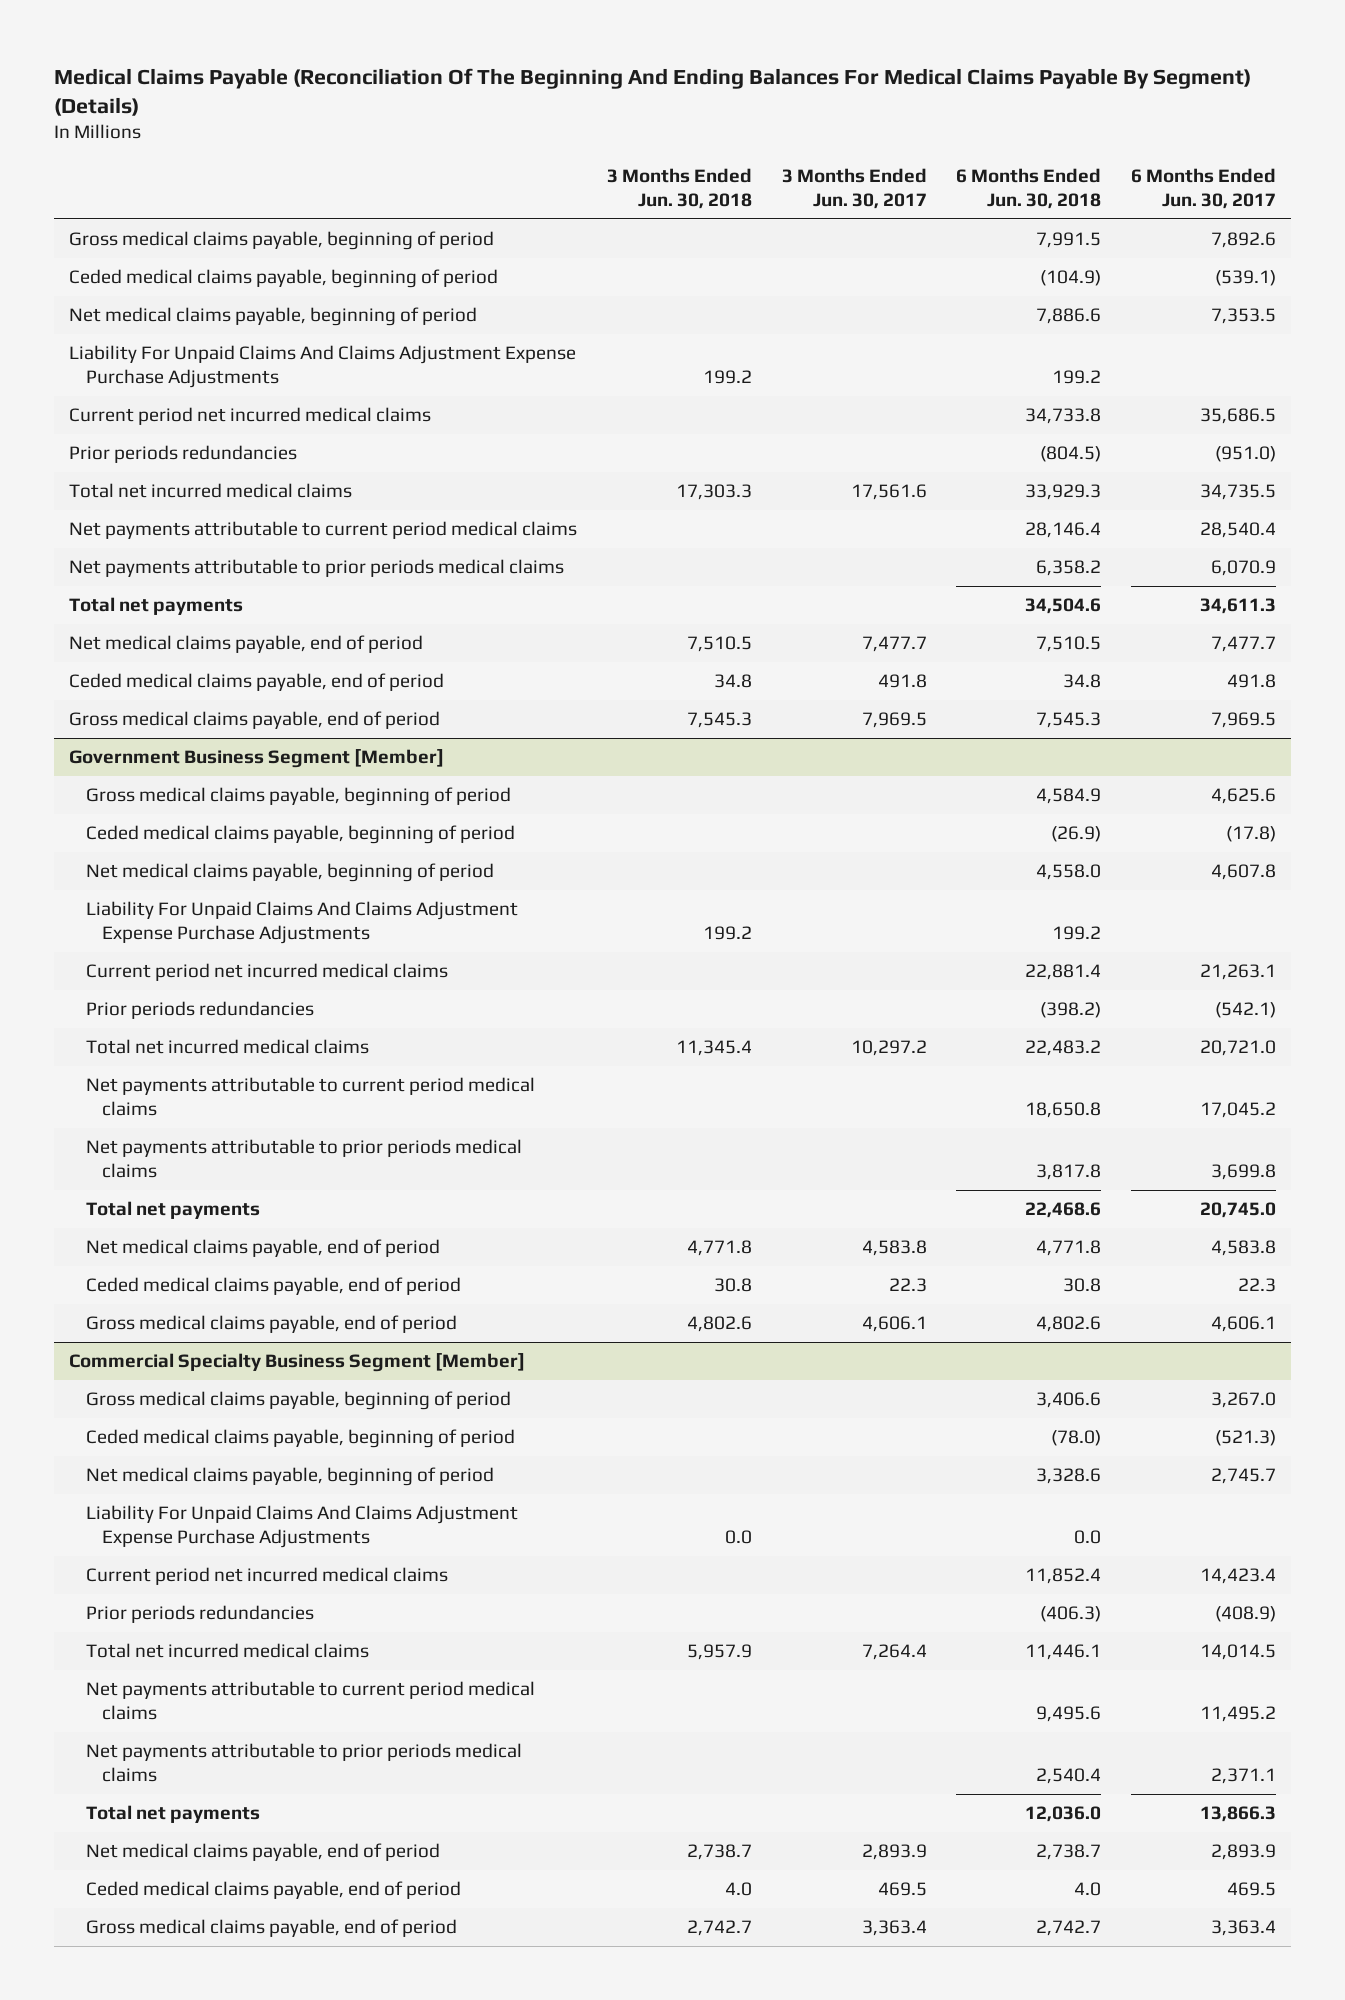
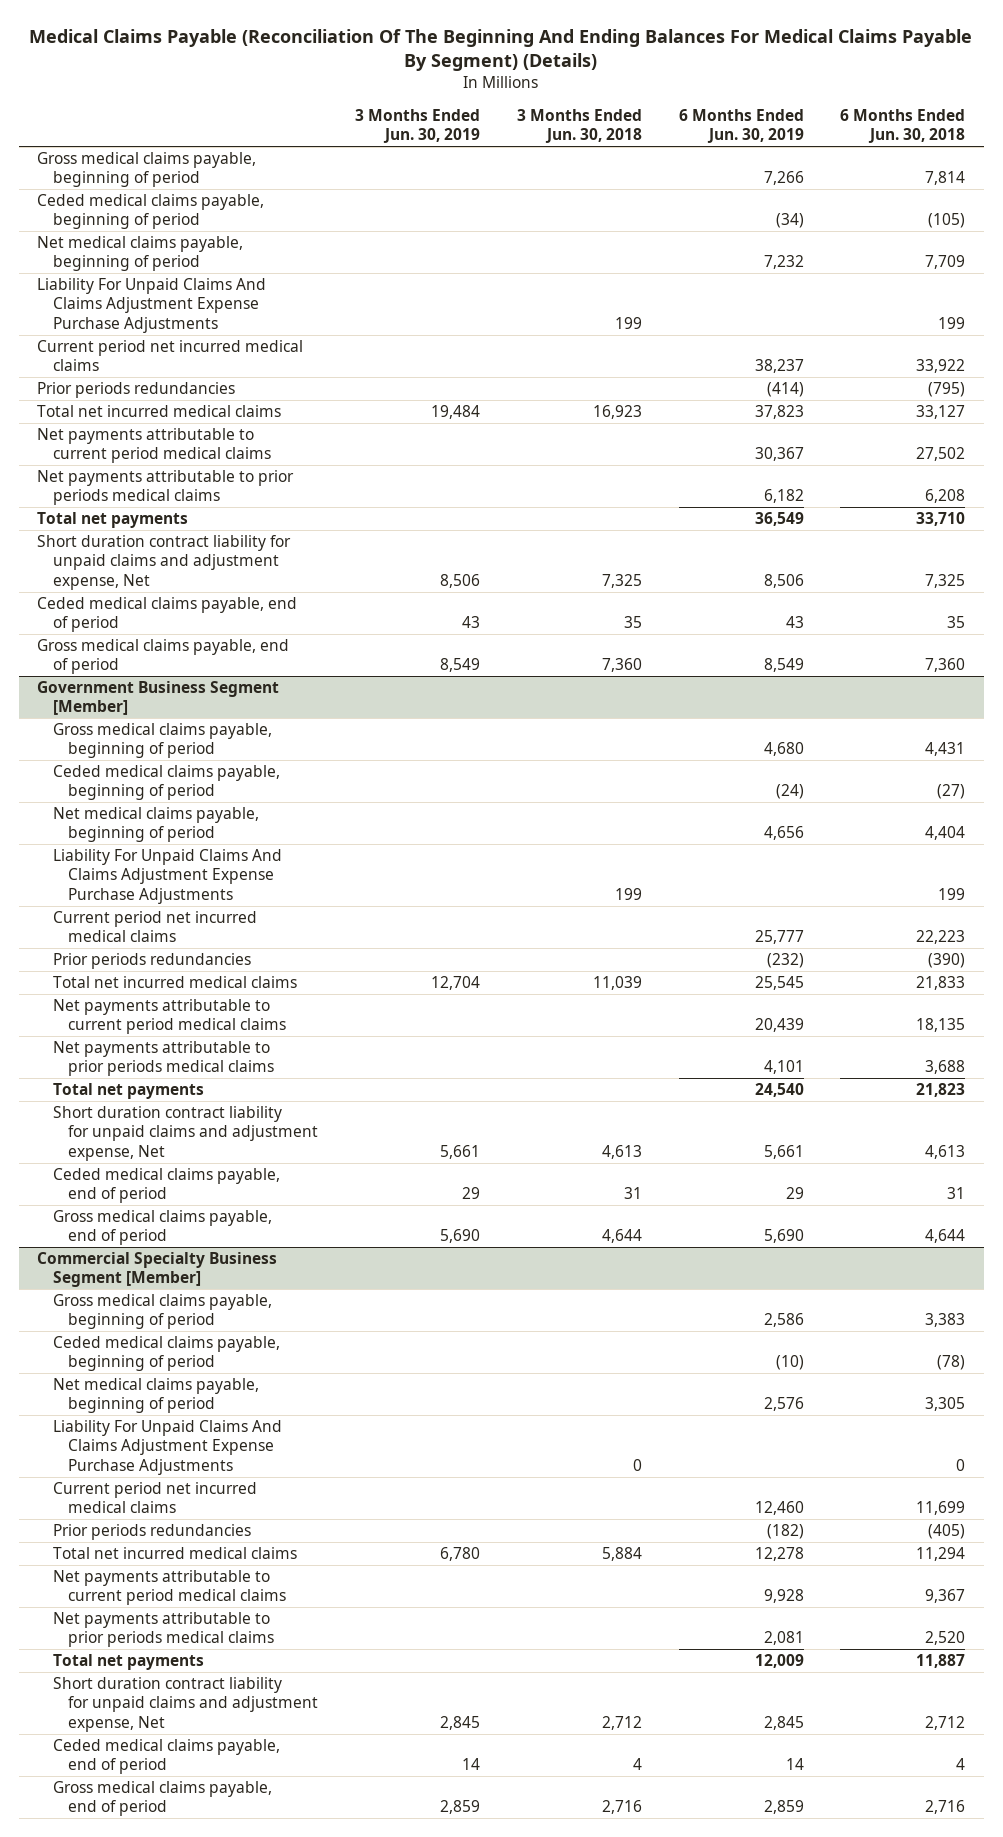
[781,168,927,210] 3 Months Ended Jun. 30, 2017 -> none
[1131,168,1277,210] 6 Months Ended Jun. 30, 2017 -> none
none -> [354,108,480,144] 3 Months Ended Jun. 30, 2019
none -> [678,108,804,144] 6 Months Ended Jun. 30, 2019
[69,635,424,654] Net medical claims payable, end of period -> none
[1036,232,1102,249] 7,991.5 -> [925,171,966,186] 7,814
[1040,270,1102,287] (104.9) -> [928,213,966,229] (105)
[1036,308,1102,325] 7,886.6 -> [925,255,966,270] 7,709
[702,369,752,384] 199.2 -> [614,316,642,329] 199
[1052,369,1102,384] 199.2 -> [938,316,966,329] 199
[1025,408,1102,425] 34,733.8 -> [916,359,966,374] 33,922
[1040,446,1102,463] (804.5) -> [928,382,966,398] (795)
[675,484,752,501] 17,303.3 -> [592,405,642,420] 16,923
[1025,484,1102,501] 33,929.3 -> [916,405,966,420] 33,127
[1025,522,1102,539] 28,146.4 -> [916,447,966,462] 27,502
[1036,560,1102,577] 6,358.2 -> [925,489,966,504] 6,208
[1025,598,1102,615] 34,504.6 -> [916,512,966,527] 33,710
none -> [37,535,292,590] Short duration contract liability for unpaid claims and adjustment expense, Net
[713,674,752,689] 34.8 -> [623,616,642,629] 35
[1063,674,1102,689] 34.8 -> [947,616,966,629] 35
[686,712,752,729] 7,545.3 -> [601,658,642,673] 7,360
[1036,712,1102,729] 7,545.3 -> [925,658,966,673] 7,360
[85,1239,440,1258] Net medical claims payable, end of period -> none
[1036,788,1102,805] 4,584.9 -> [925,742,966,757] 4,431
[1051,826,1102,843] (26.9) -> [937,784,966,800] (27)
[1036,864,1102,881] 4,558.0 -> [925,826,966,841] 4,404
[702,925,752,940] 199.2 -> [614,887,642,900] 199
[1052,925,1102,940] 199.2 -> [938,887,966,900] 199
[1025,964,1102,981] 22,881.4 -> [916,930,966,945] 22,223
[1040,1002,1102,1019] (398.2) -> [928,953,966,969] (390)
[675,1040,752,1057] 11,345.4 -> [592,976,642,991] 11,039
[1025,1040,1102,1057] 22,483.2 -> [916,976,966,991] 21,833
[1025,1101,1102,1118] 18,650.8 -> [916,1018,966,1033] 18,135
[1036,1163,1102,1180] 3,817.8 -> [925,1060,966,1075] 3,688
[1025,1202,1102,1219] 22,468.6 -> [916,1083,966,1098] 21,823
none -> [52,1106,319,1161] Short duration contract liability for unpaid claims and adjustment expense, Net
[713,1278,752,1293] 30.8 -> [623,1187,642,1200] 31
[1063,1278,1102,1293] 30.8 -> [947,1187,966,1200] 31
[686,1316,752,1333] 4,802.6 -> [601,1229,642,1244] 4,644
[1036,1316,1102,1333] 4,802.6 -> [925,1229,966,1244] 4,644
[85,1843,440,1862] Net medical claims payable, end of period -> none
[1036,1392,1102,1409] 3,406.6 -> [925,1313,966,1328] 3,383
[1051,1430,1102,1447] (78.0) -> [937,1355,966,1371] (78)
[1036,1468,1102,1485] 3,328.6 -> [925,1397,966,1412] 3,305
[724,1529,752,1544] 0.0 -> [632,1458,642,1471] 0
[1074,1529,1102,1544] 0.0 -> [956,1458,966,1471] 0
[1025,1568,1102,1585] 11,852.4 -> [916,1501,966,1516] 11,699
[1040,1606,1102,1623] (406.3) -> [928,1524,966,1540] (405)
[686,1644,752,1661] 5,957.9 -> [601,1547,642,1562] 5,884
[1025,1644,1102,1661] 11,446.1 -> [916,1547,966,1562] 11,294
[1036,1705,1102,1722] 9,495.6 -> [925,1589,966,1604] 9,367
[1036,1767,1102,1784] 2,540.4 -> [925,1631,966,1646] 2,520
[1025,1806,1102,1823] 12,036.0 -> [916,1654,966,1669] 11,887
none -> [52,1677,319,1732] Short duration contract liability for unpaid claims and adjustment expense, Net
[724,1882,752,1897] 4.0 -> [632,1758,642,1771] 4
[1074,1882,1102,1897] 4.0 -> [956,1758,966,1771] 4
[686,1920,752,1937] 2,742.7 -> [601,1800,642,1815] 2,716
[1036,1920,1102,1937] 2,742.7 -> [925,1800,966,1815] 2,716

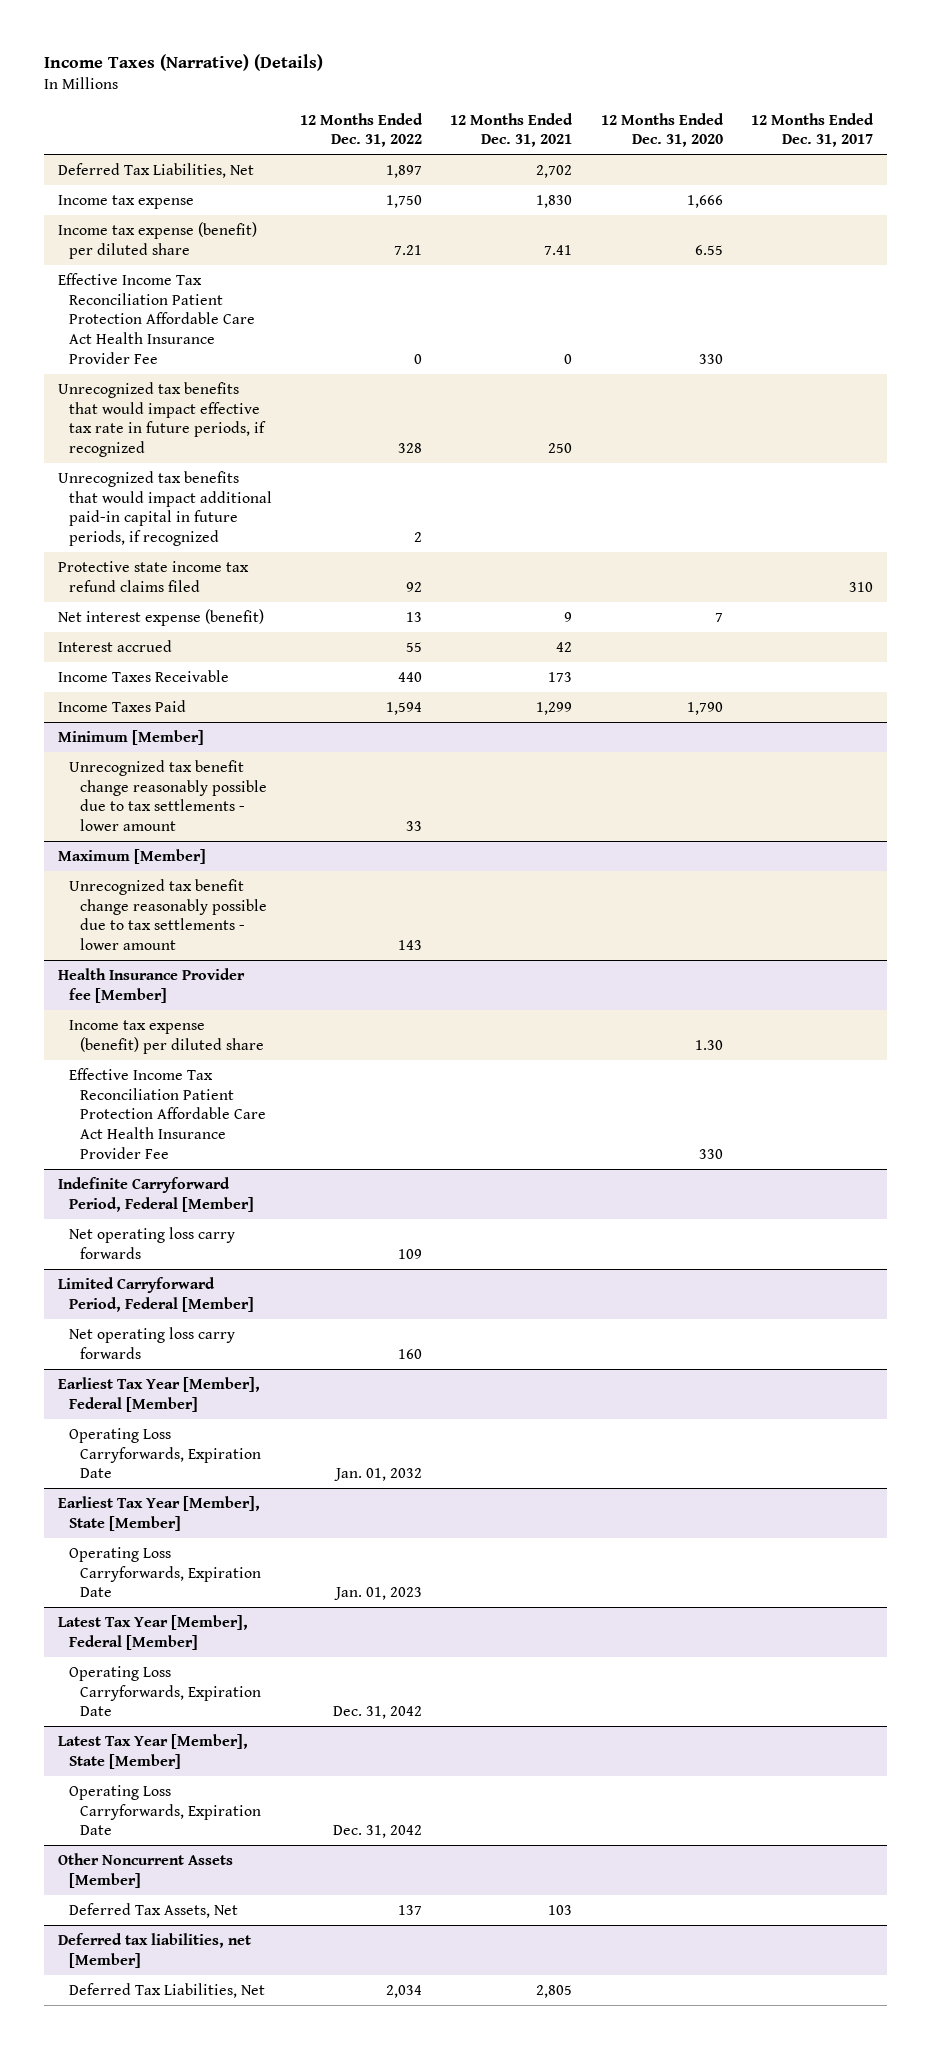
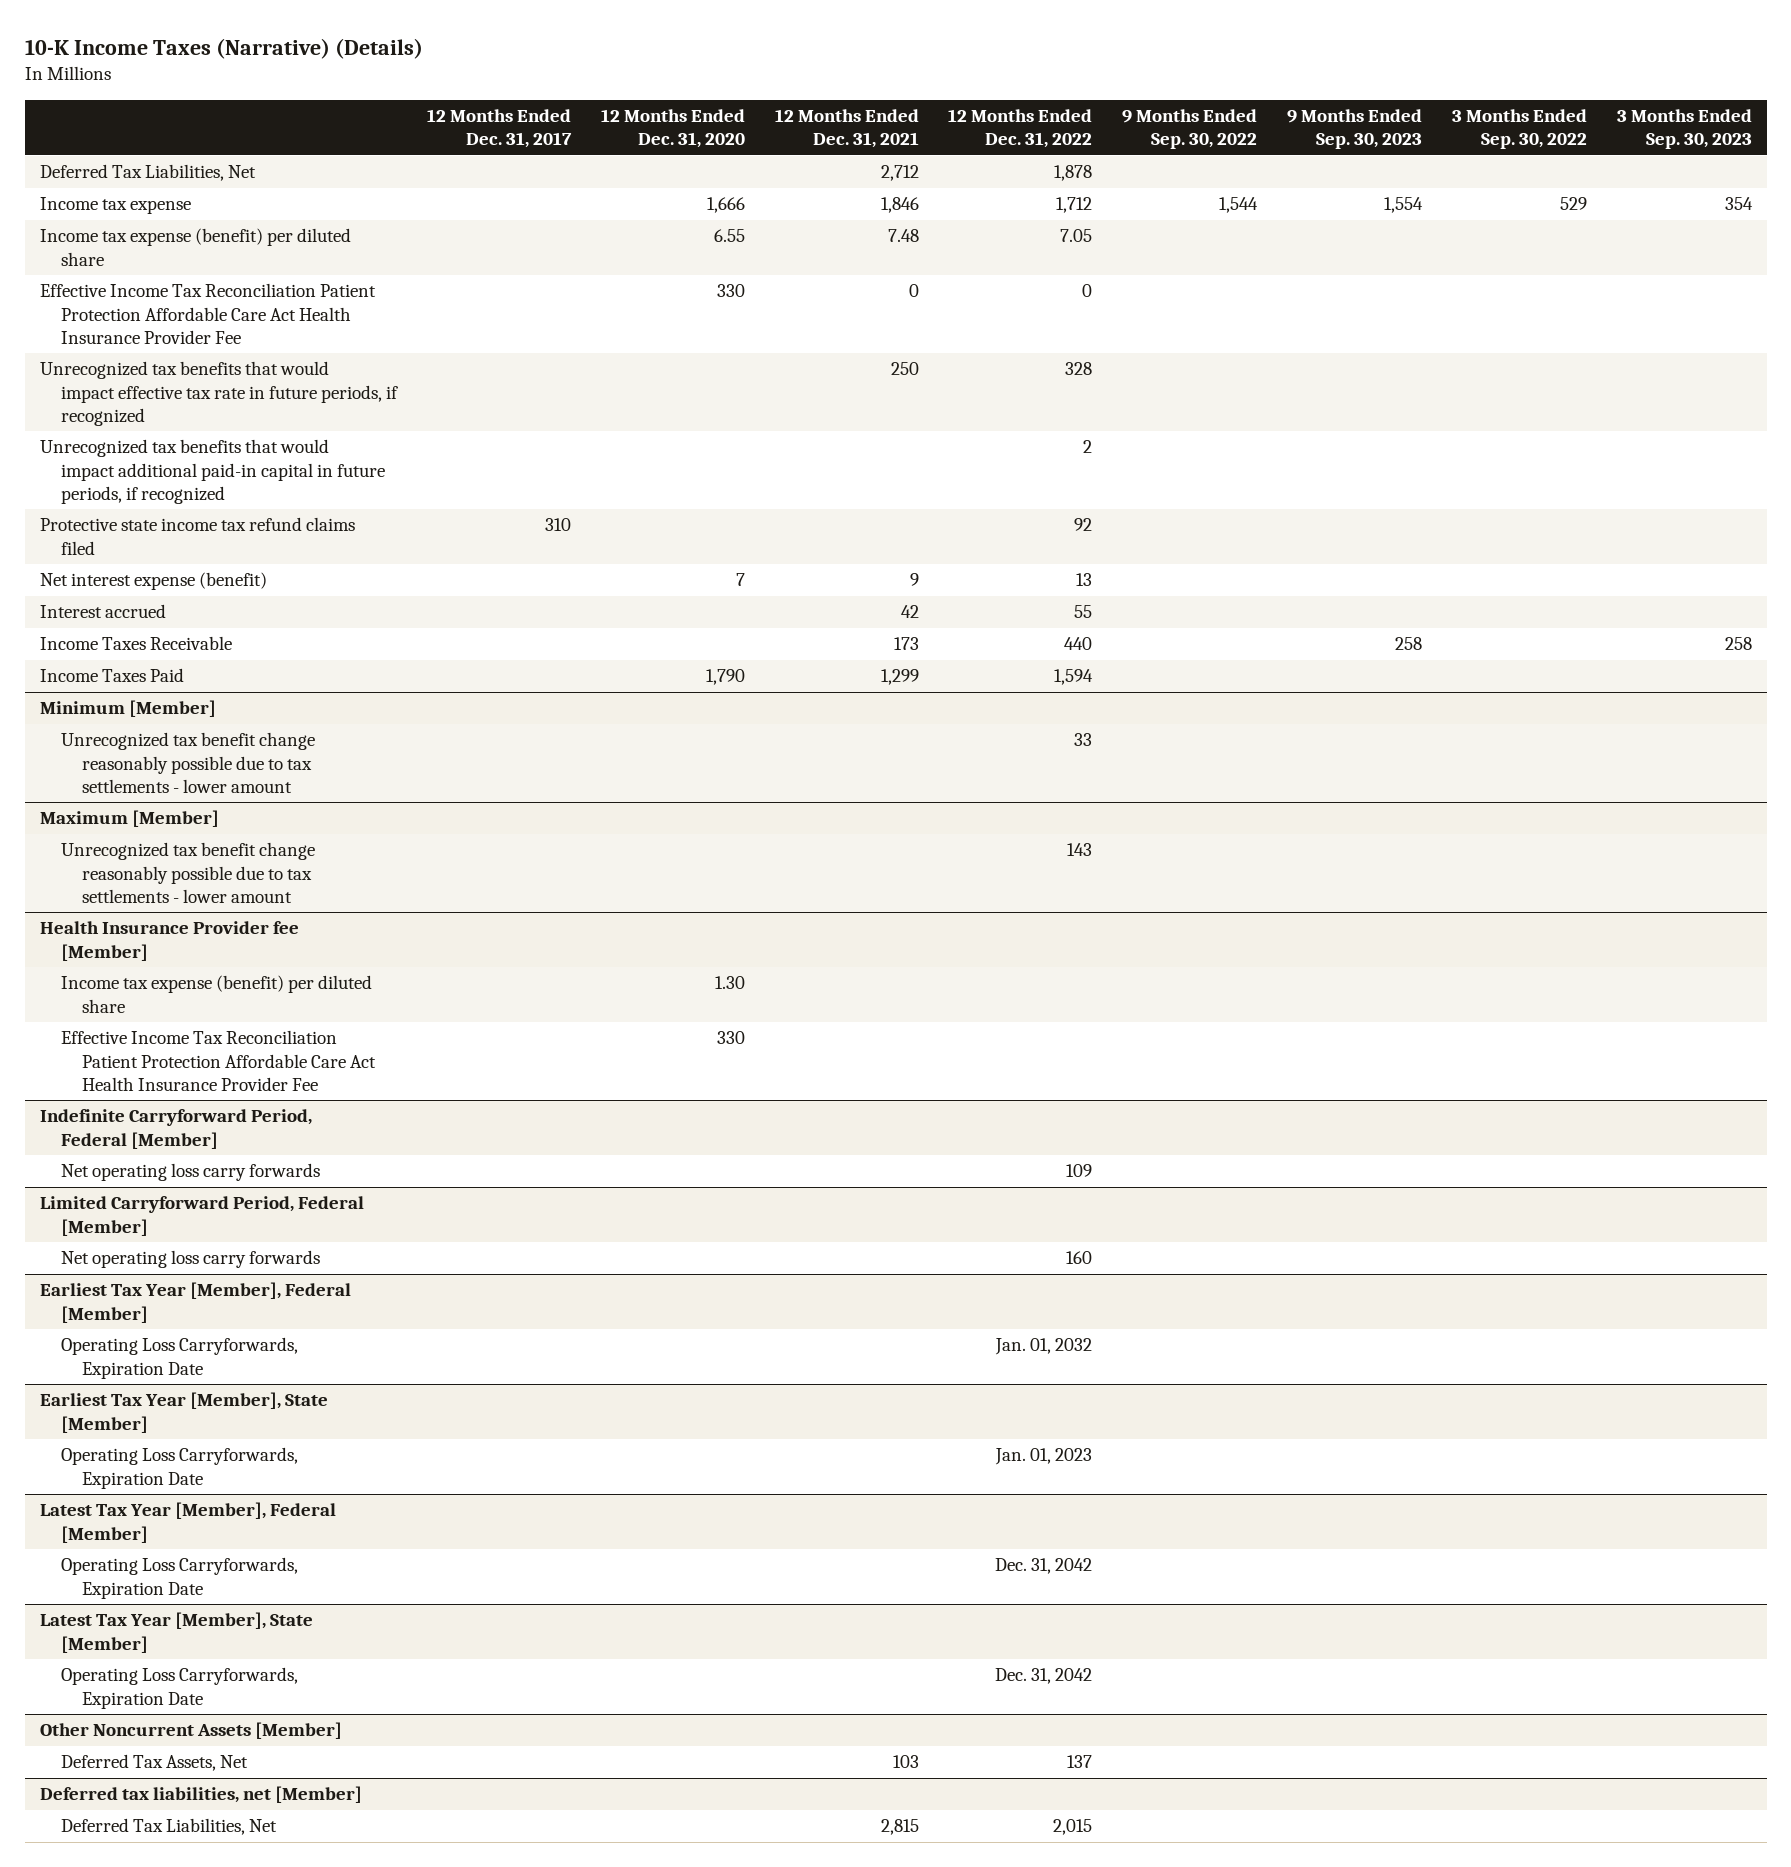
[43,54,323,72] Income Taxes (Narrative) (Details) -> [24,37,423,59] 10-K Income Taxes (Narrative) (Details)
none -> [1122,109,1258,150] 9 Months Ended Sep. 30, 2022
none -> [1287,109,1423,150] 9 Months Ended Sep. 30, 2023
none -> [1451,109,1587,150] 3 Months Ended Sep. 30, 2022
none -> [1616,109,1752,150] 3 Months Ended Sep. 30, 2023
[386,164,423,178] 1,897 -> [1054,165,1093,182] 1,878
[536,164,573,178] 2,702 -> [880,165,919,182] 2,712
[386,194,423,208] 1,750 -> [1056,197,1093,214] 1,712
[536,194,573,208] 1,830 -> [880,197,919,214] 1,846
[394,244,423,255] 7.21 -> [1060,229,1093,243] 7.05
[544,244,573,255] 7.41 -> [887,229,919,243] 7.48
[386,1984,423,1998] 2,034 -> [1053,1819,1093,1836] 2,015
[536,1984,573,1998] 2,805 -> [880,1819,919,1836] 2,815

